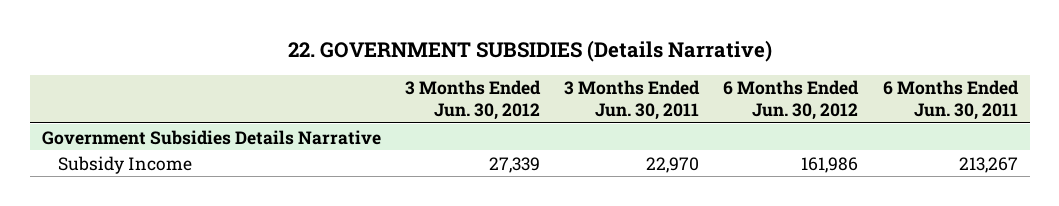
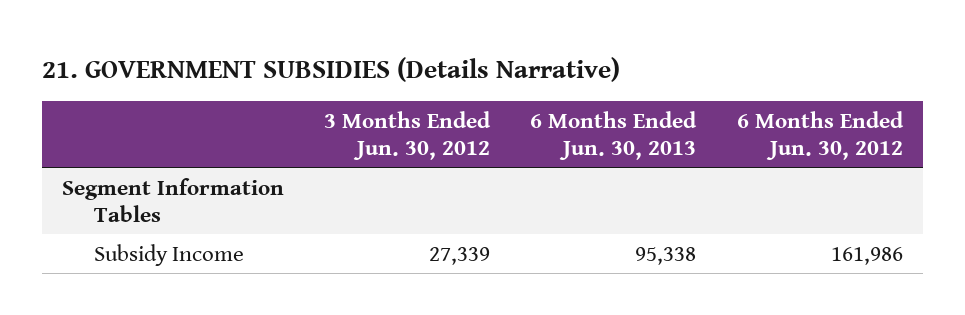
[287,40,772,63] 22. GOVERNMENT SUBSIDIES (Details Narrative) -> [41,56,620,82] 21. GOVERNMENT SUBSIDIES (Details Narrative)
[564,80,701,120] 3 Months Ended Jun. 30, 2011 -> none
[882,80,1019,120] 6 Months Ended Jun. 30, 2011 -> none
none -> [530,110,698,160] 6 Months Ended Jun. 30, 2013
[41,129,381,145] Government Subsidies Details Narrative -> [61,177,284,222] Segment Information Tables

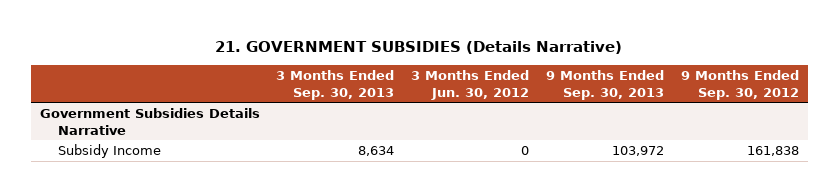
[530,110,698,160] 6 Months Ended Jun. 30, 2013 -> none
[736,110,904,160] 6 Months Ended Jun. 30, 2012 -> none
none -> [276,69,395,100] 3 Months Ended Sep. 30, 2013
none -> [546,69,665,100] 9 Months Ended Sep. 30, 2013
none -> [681,69,800,100] 9 Months Ended Sep. 30, 2012
[61,177,284,222] Segment Information Tables -> [39,108,260,136] Government Subsidies Details Narrative
[429,246,491,265] 27,339 -> [521,146,530,156] 0

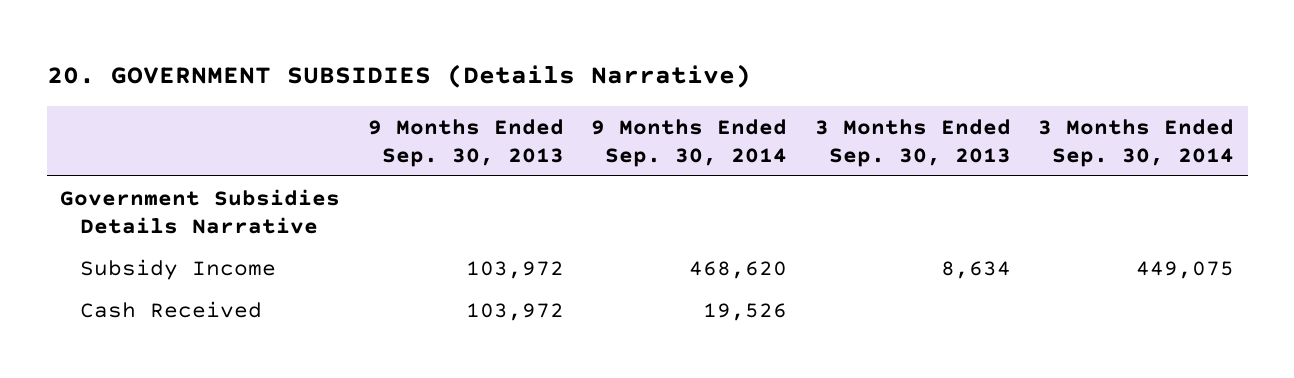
[215,40,623,54] 21. GOVERNMENT SUBSIDIES (Details Narrative) -> [46,63,751,88] 20. GOVERNMENT SUBSIDIES (Details Narrative)
[411,69,530,100] 3 Months Ended Jun. 30, 2012 -> none
[681,69,800,100] 9 Months Ended Sep. 30, 2012 -> none
none -> [591,118,788,167] 9 Months Ended Sep. 30, 2014
none -> [1037,118,1234,167] 3 Months Ended Sep. 30, 2014
none -> [79,300,262,318] Cash Received

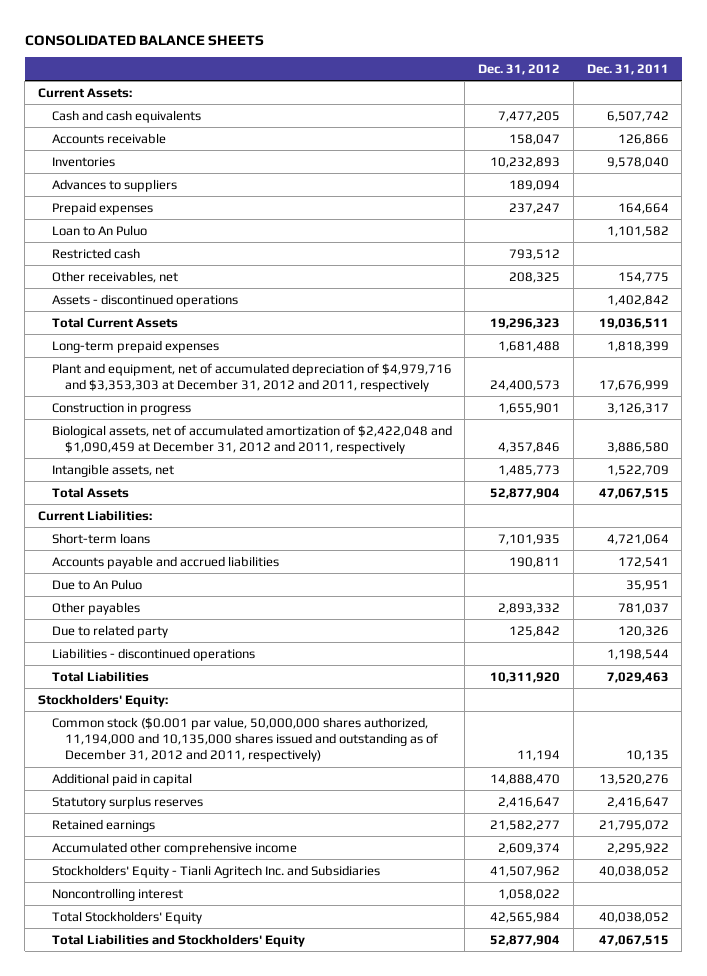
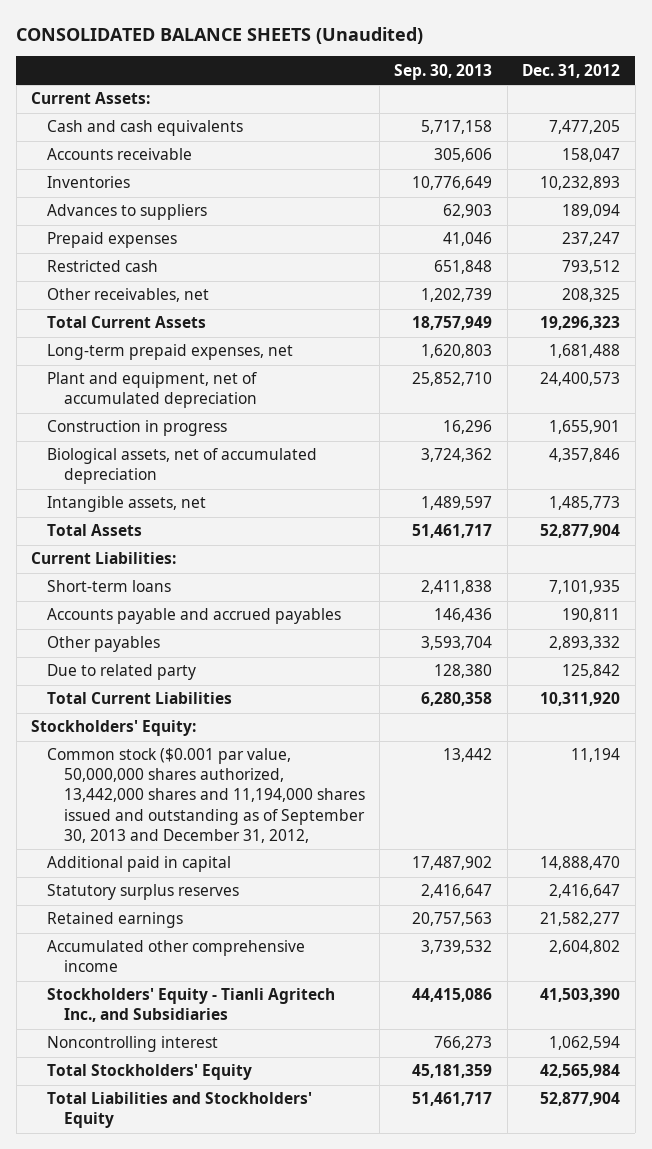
[24,34,264,46] CONSOLIDATED BALANCE SHEETS -> [16,26,424,44] CONSOLIDATED BALANCE SHEETS (Unaudited)
[586,64,669,76] Dec. 31, 2011 -> none
none -> [394,63,493,80] Sep. 30, 2013
[51,224,147,236] Loan to An Puluo -> none
[51,293,238,307] Assets - discontinued operations -> none
[51,339,219,353] Long-term prepaid expenses -> [47,344,294,361] Long-term prepaid expenses, net
[51,362,452,393] Plant and equipment, net of accumulated depreciation of $4,979,716 and $3,353,303 at December 31, 2012 and 2011, respectively -> [47,372,258,409] Plant and equipment, net of accumulated depreciation
[51,424,452,455] Biological assets, net of accumulated amortization of $2,422,048 and $1,090,459 at December 31, 2012 and 2011, respectively -> [47,448,318,485] Biological assets, net of accumulated depreciation
[51,578,142,590] Due to An Puluo -> none
[51,555,279,569] Accounts payable and accrued liabilities -> [47,608,342,625] Accounts payable and accrued payables
[51,647,255,661] Liabilities - discontinued operations -> none
[51,670,149,682] Total Liabilities -> [47,692,233,705] Total Current Liabilities
[51,716,439,763] Common stock ($0.001 par value, 50,000,000 shares authorized, 11,194,000 and 10,135,000 shares issued and outstanding as of December 31, 2012 and 2011, respectively) -> [47,748,365,843] Common stock ($0.001 par value, 50,000,000 shares authorized, 13,442,000 shares and 11,194,000 shares issued and outstanding as of September 30, 2013 and December 31, 2012,
[498,842,561,854] 2,609,374 -> [549,940,621,955] 2,604,802
[51,864,380,878] Stockholders' Equity - Tianli Agritech Inc. and Subsidiaries -> [47,988,336,1023] Stockholders' Equity - Tianli Agritech Inc., and Subsidiaries
[490,865,561,877] 41,507,962 -> [540,988,621,1003] 41,503,390
[498,888,561,900] 1,058,022 -> [549,1036,621,1051] 1,062,594

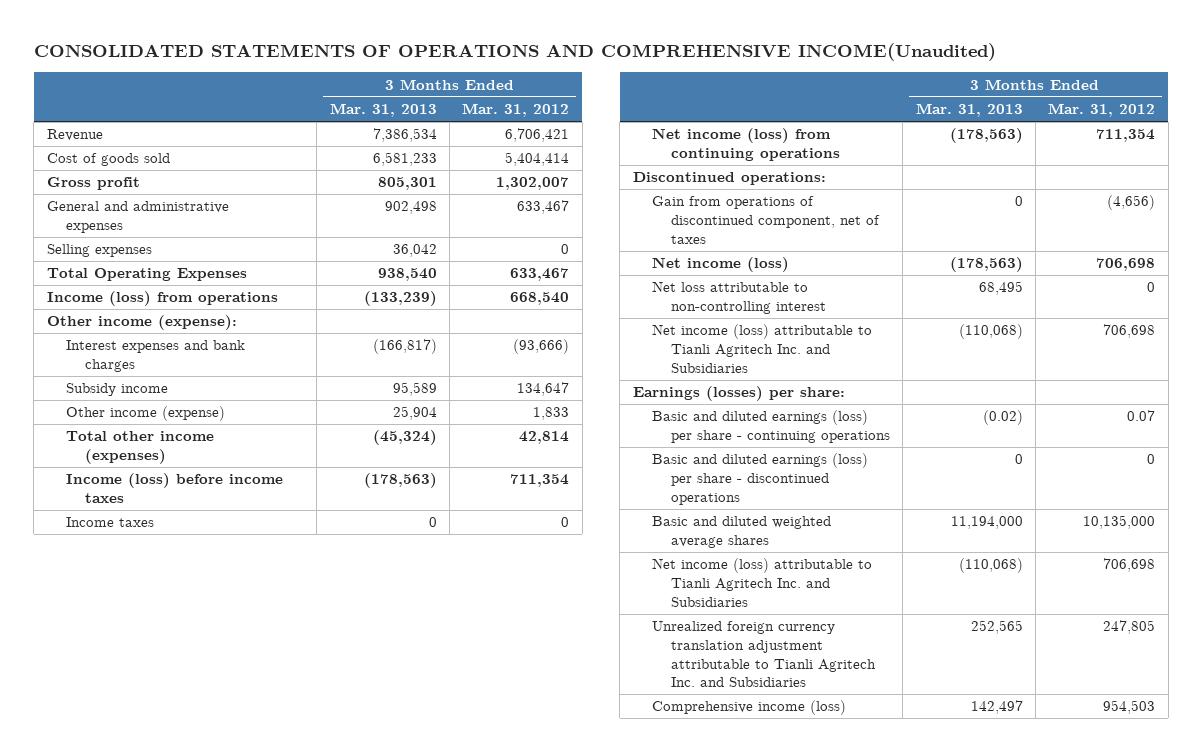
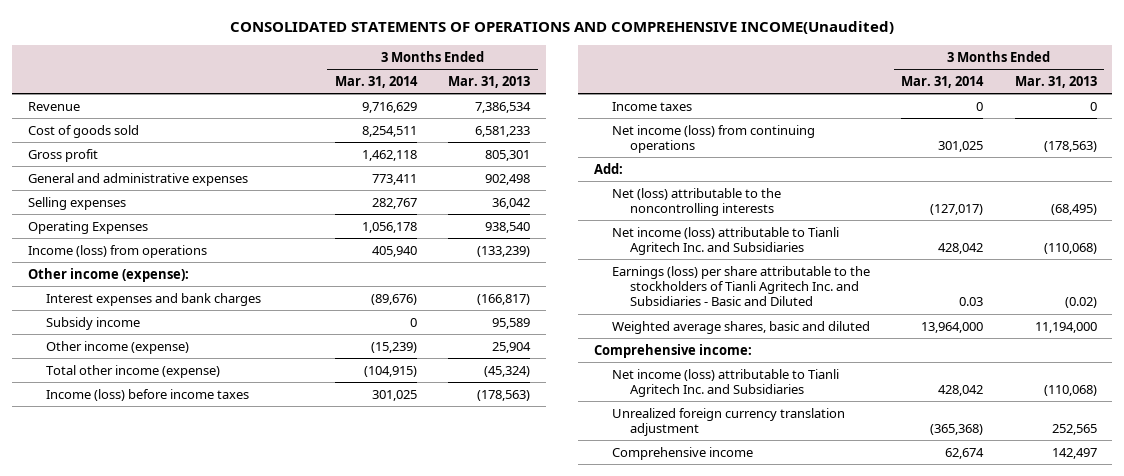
[462,103,570,118] Mar. 31, 2012 -> none
none -> [335,75,419,88] Mar. 31, 2014
[46,268,247,282] Total Operating Expenses -> [27,220,148,234] Operating Expenses
[65,431,214,464] Total other income (expenses) -> [45,364,220,378] Total other income (expense)
[632,172,826,186] Discontinued operations: -> none
[651,196,881,244] Gain from operations of discontinued component, net of taxes -> none
[651,257,789,273] Net income (loss) -> none
none -> [593,162,623,174] Add:
[651,281,827,314] Net loss attributable to non-controlling interest -> [612,187,782,216] Net (loss) attributable to the noncontrolling interests
[978,281,1023,296] 68,495 -> [1050,203,1097,215] (68,495)
[632,386,845,402] Earnings (losses) per share: -> none
[651,410,891,443] Basic and diluted earnings (loss) per share - continuing operations -> none
[651,453,868,505] Basic and diluted earnings (loss) per share - discontinued operations -> none
none -> [612,265,871,307] Earnings (loss) per share attributable to the stockholders of Tianli Agritech Inc. and Subsidiaries - Basic and Diluted
[651,516,831,548] Basic and diluted weighted average shares -> [612,320,871,334] Weighted average shares, basic and diluted
none -> [593,343,752,358] Comprehensive income:
[651,621,877,688] Unrealized foreign currency translation adjustment attributable to Tianli Agritech Inc. and Subsidiaries -> [612,407,846,436] Unrealized foreign currency translation adjustment
[651,700,846,716] Comprehensive income (loss) -> [612,446,754,460] Comprehensive income

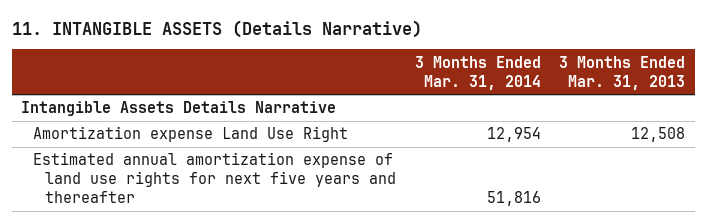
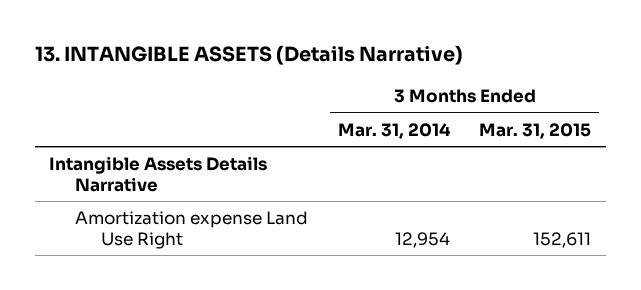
[12,19,423,38] 11. INTANGIBLE ASSETS (Details Narrative) -> [34,45,463,66] 13. INTANGIBLE ASSETS (Details Narrative)
[559,55,686,90] 3 Months Ended Mar. 31, 2013 -> none
none -> [479,122,592,139] Mar. 31, 2015
[33,152,396,204] Estimated annual amortization expense of land use rights for next five years and thereafter -> none

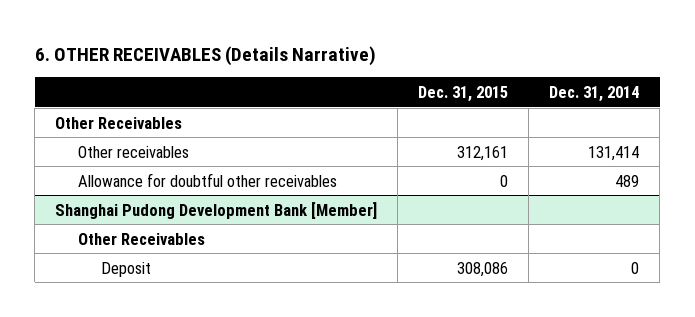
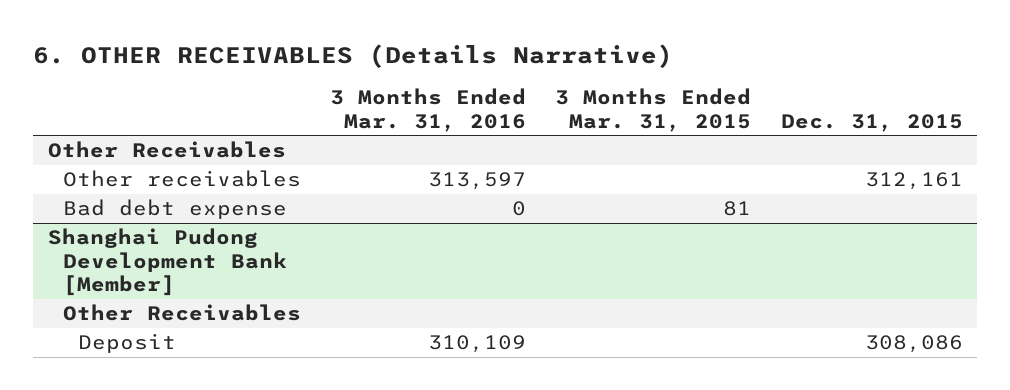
[549,85,640,102] Dec. 31, 2014 -> none
none -> [330,88,527,132] 3 Months Ended Mar. 31, 2016
none -> [555,88,752,132] 3 Months Ended Mar. 31, 2015
[78,172,338,187] Allowance for doubtful other receivables -> none
none -> [62,199,287,220] Bad debt expense

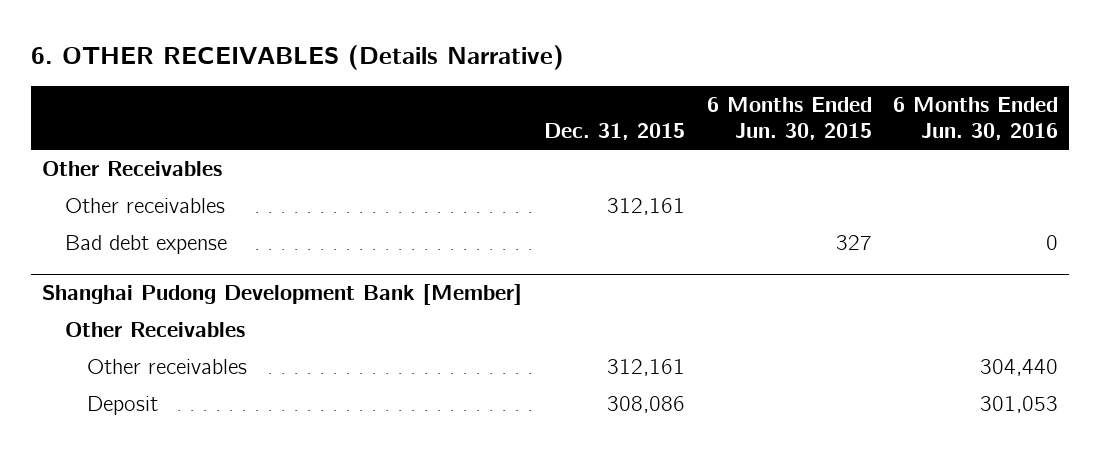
[330,88,527,132] 3 Months Ended Mar. 31, 2016 -> none
[555,88,752,132] 3 Months Ended Mar. 31, 2015 -> none
none -> [706,96,872,140] 6 Months Ended Jun. 30, 2015
none -> [893,96,1059,140] 6 Months Ended Jun. 30, 2016
none -> [87,358,248,374] Other receivables

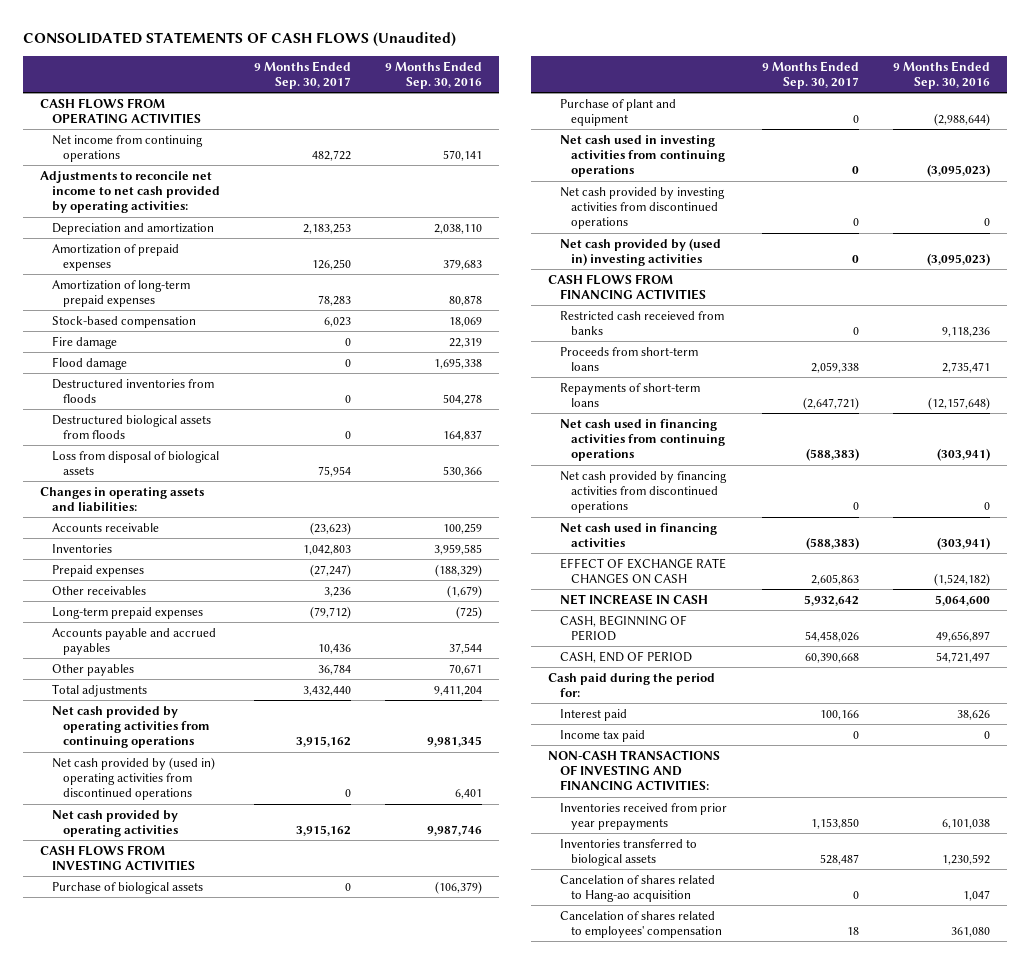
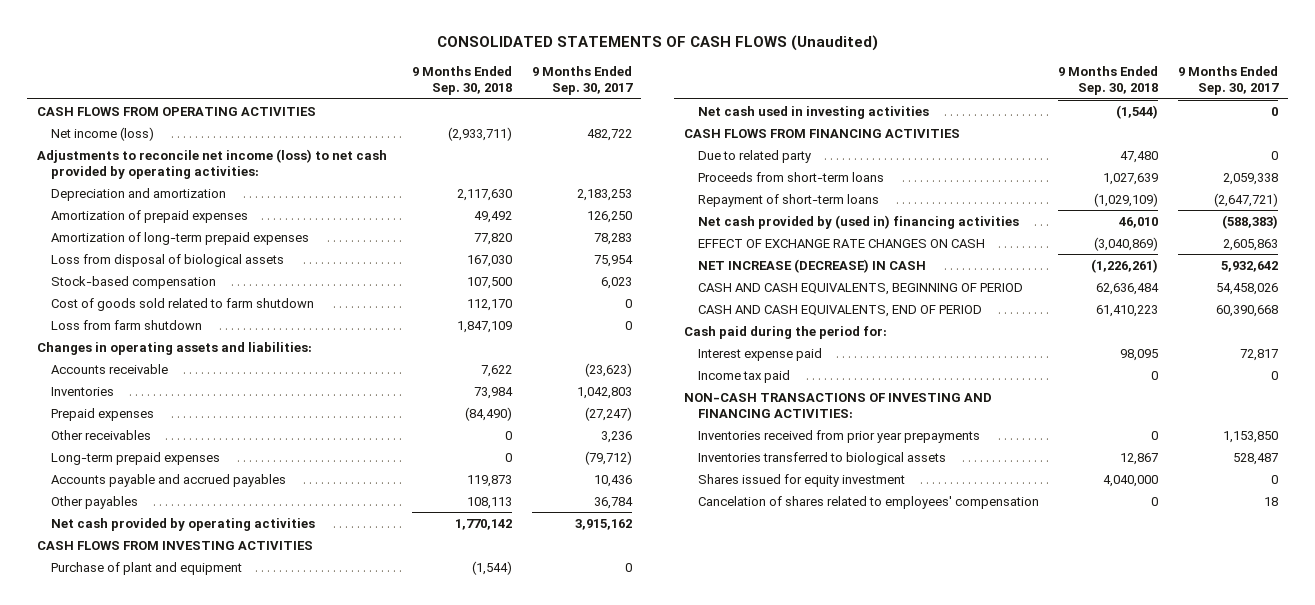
[384,60,482,89] 9 Months Ended Sep. 30, 2016 -> none
none -> [411,66,512,96] 9 Months Ended Sep. 30, 2018
[51,134,203,162] Net income from continuing operations -> [51,126,155,141] Net income (loss)
[39,170,220,214] Adjustments to reconcile net income to net cash provided by operating activities: -> [37,148,388,179] Adjustments to reconcile net income (loss) to net cash provided by operating activities:
[51,335,117,349] Fire damage -> none
[51,356,127,370] Flood damage -> none
[51,378,214,403] Destructured inventories from floods -> none
[51,414,211,439] Destructured biological assets from floods -> none
[51,315,196,328] Stock-based compensation -> [51,275,217,289] Stock-based compensation
none -> [51,297,315,311] Cost of goods sold related to farm shutdown
none -> [51,319,203,330] Loss from farm shutdown
[51,683,147,697] Total adjustments -> none
[51,705,211,749] Net cash provided by operating activities from continuing operations -> none
[51,756,215,801] Net cash provided by (used in) operating activities from discontinued operations -> none
[51,881,203,894] Purchase of biological assets -> none
[559,134,726,178] Net cash used in investing activities from continuing operations -> none
[559,186,725,230] Net cash provided by investing activities from discontinued operations -> none
[559,237,721,266] Net cash provided by (used in) investing activities -> [697,105,929,119] Net cash used in investing activities
[559,310,724,335] Restricted cash receieved from banks -> none
none -> [697,149,811,163] Due to related party
[559,418,726,462] Net cash used in financing activities from continuing operations -> none
[559,470,727,514] Net cash provided by financing activities from discontinued operations -> none
[559,382,700,407] Repayments of short-term loans -> [697,193,879,207] Repayment of short-term loans
[559,522,717,547] Net cash used in financing activities -> [697,214,1019,229] Net cash provided by (used in) financing activities
[559,593,708,605] NET INCREASE IN CASH -> [697,258,926,273] NET INCREASE (DECREASE) IN CASH
[559,614,687,641] CASH, BEGINNING OF PERIOD -> [697,282,1023,295] CASH AND CASH EQUIVALENTS, BEGINNING OF PERIOD
[559,650,692,663] CASH, END OF PERIOD -> [697,304,982,317] CASH AND CASH EQUIVALENTS, END OF PERIOD
[559,708,627,721] Interest paid -> [697,347,822,361] Interest expense paid
[819,709,859,720] 100,166 -> [1240,348,1279,361] 72,817
[559,874,715,902] Cancelation of shares related to Hang-ao acquisition -> none
none -> [697,473,905,487] Shares issued for equity investment

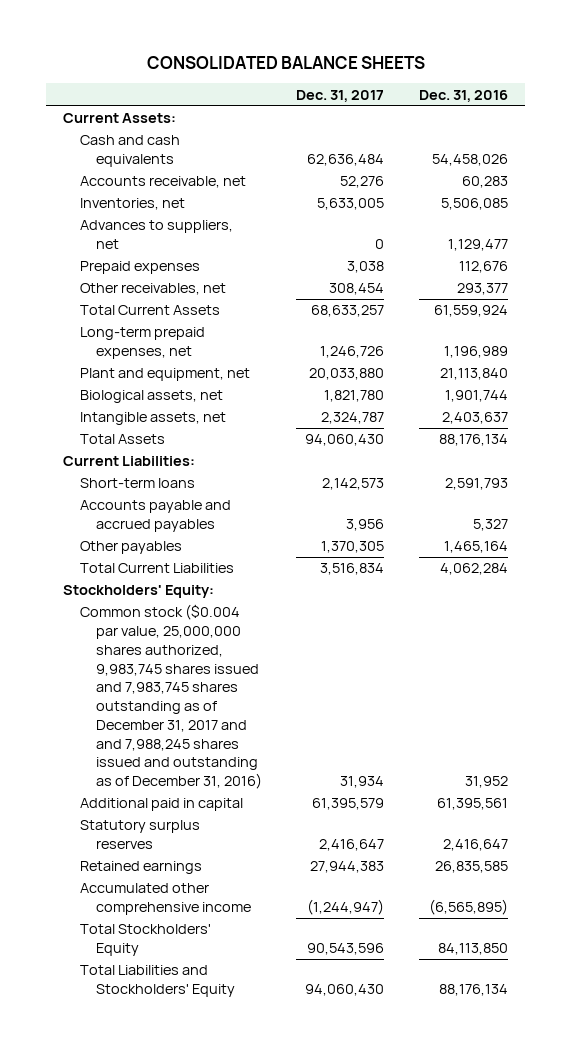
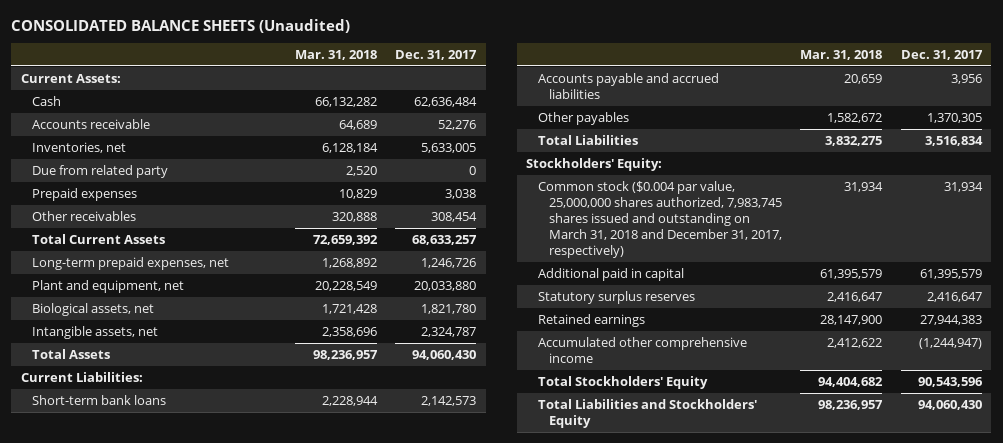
[146,55,425,69] CONSOLIDATED BALANCE SHEETS -> [11,18,351,33] CONSOLIDATED BALANCE SHEETS (Unaudited)
[419,89,509,102] Dec. 31, 2016 -> none
none -> [294,50,377,61] Mar. 31, 2018
[79,135,180,168] Cash and cash equivalents -> [31,95,61,106] Cash
[79,176,246,189] Accounts receivable, net -> [31,118,150,129] Accounts receivable
[79,220,233,250] Advances to suppliers, net -> none
none -> [31,164,168,178] Due from related party
[79,283,226,296] Other receivables, net -> [31,210,136,221] Other receivables
[79,478,195,489] Short-term loans -> [31,394,166,405] Short-term bank loans
[79,500,231,533] Accounts payable and accrued payables -> [537,72,719,99] Accounts payable and accrued liabilities
[79,563,234,574] Total Current Liabilities -> [537,134,638,145] Total Liabilities
[79,604,262,790] Common stock ($0.004 par value, 25,000,000 shares authorized, 9,983,745 shares issued and 7,983,745 shares outstanding as of December 31, 2017 and and 7,988,245 shares issued and outstanding as of December 31, 2016) -> [537,180,782,259] Common stock ($0.004 par value, 25,000,000 shares authorized, 7,983,745 shares issued and outstanding on March 31, 2018 and December 31, 2017, respectively)

